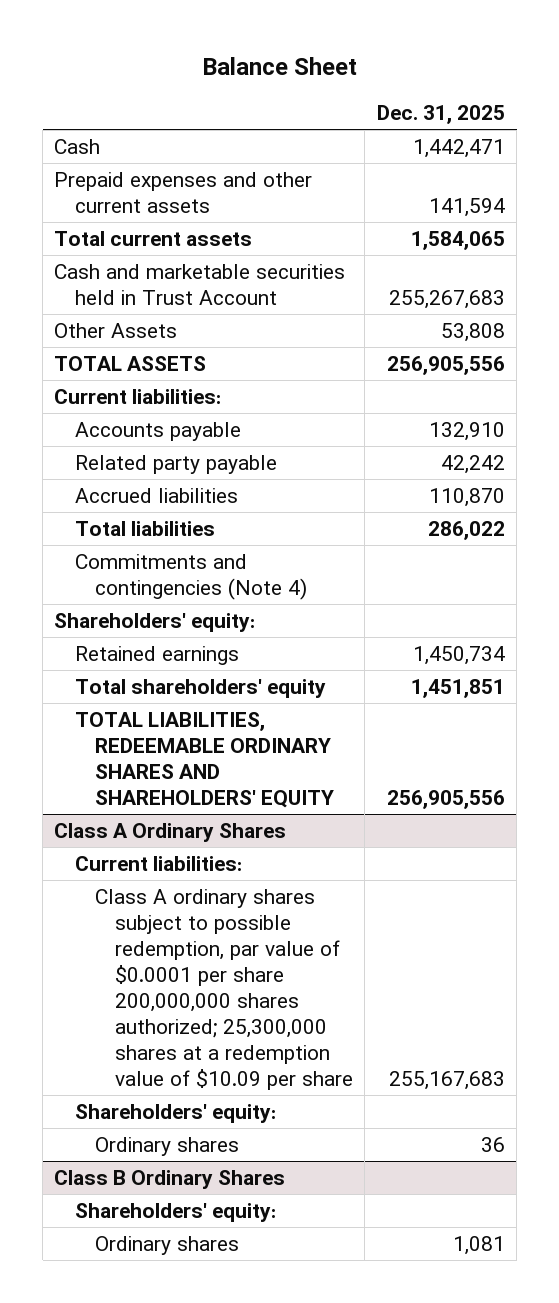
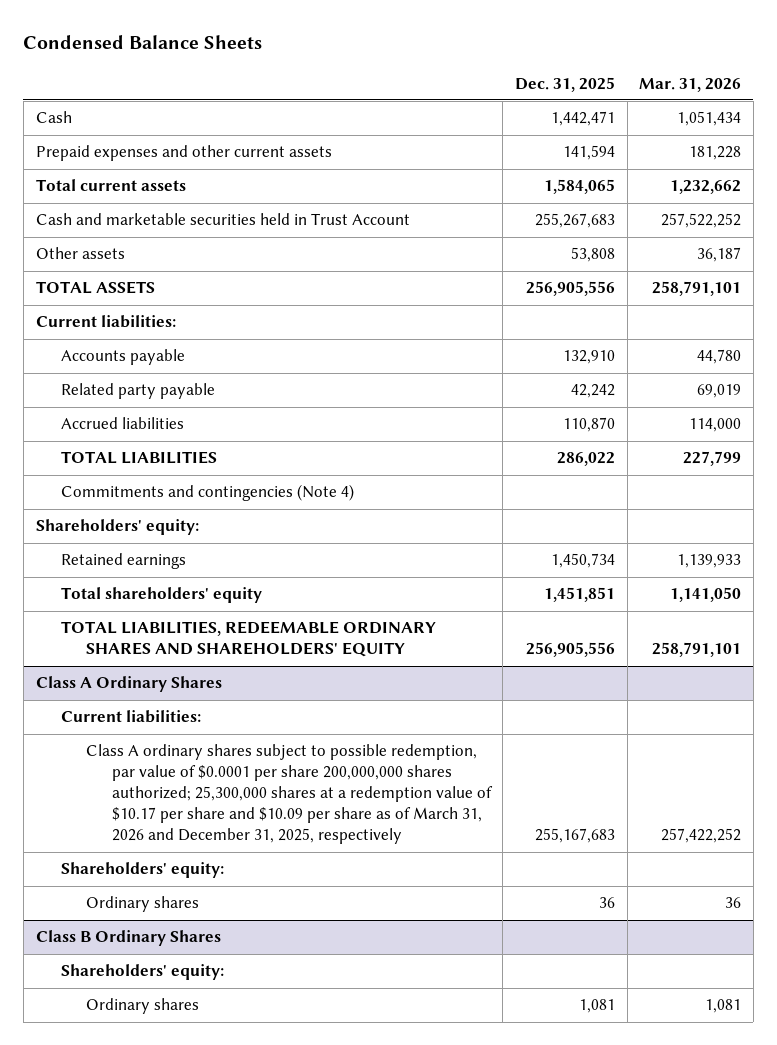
[201,57,357,76] Balance Sheet -> [23,35,263,50] Condensed Balance Sheets
none -> [639,77,742,92] Mar. 31, 2026
[54,323,178,339] Other Assets -> [35,247,125,260] Other assets
[74,521,215,537] Total liabilities -> [60,451,217,465] TOTAL LIABILITIES
[94,889,354,1090] Class A ordinary shares subject to possible redemption, par value of $0.0001 per share 200,000,000 shares authorized; 25,300,000 shares at a redemption value of $10.09 per share -> [86,744,493,845] Class A ordinary shares subject to possible redemption, par value of $0.0001 per share 200,000,000 shares authorized; 25,300,000 shares at a redemption value of $10.17 per share and $10.09 per share as of March 31, 2026 and December 31, 2025, respectively

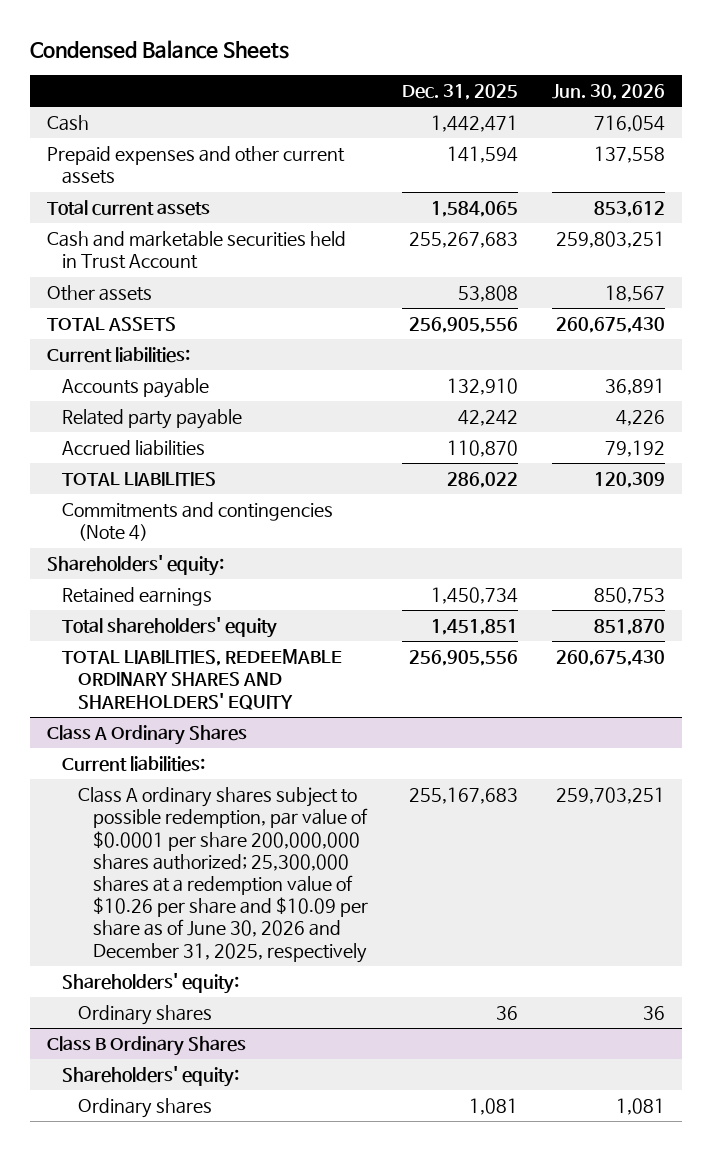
[639,77,742,92] Mar. 31, 2026 -> none
none -> [552,83,666,100] Jun. 30, 2026
[86,744,493,845] Class A ordinary shares subject to possible redemption, par value of $0.0001 per share 200,000,000 shares authorized; 25,300,000 shares at a redemption value of $10.17 per share and $10.09 per share as of March 31, 2026 and December 31, 2025, respectively -> [77,787,369,963] Class A ordinary shares subject to possible redemption, par value of $0.0001 per share 200,000,000 shares authorized; 25,300,000 shares at a redemption value of $10.26 per share and $10.09 per share as of June 30, 2026 and December 31, 2025, respectively

